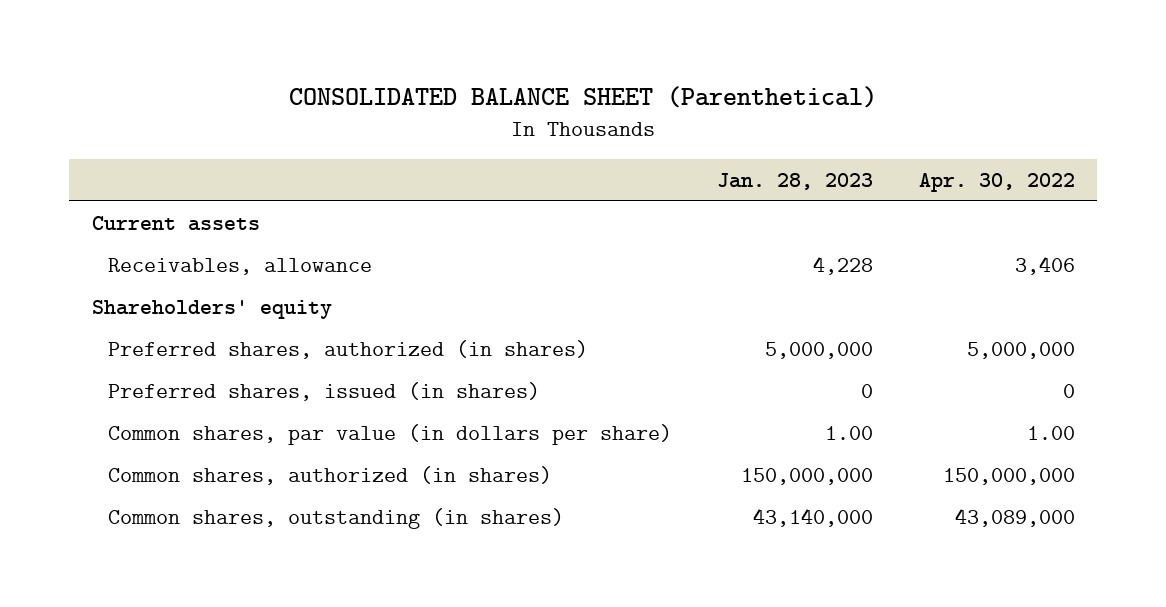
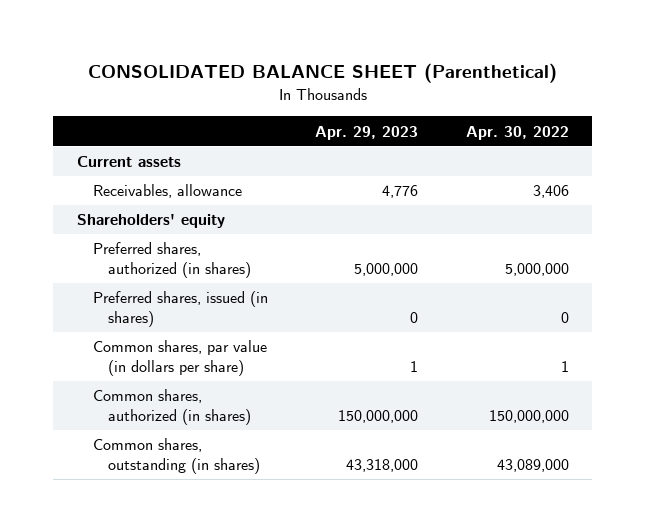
[717,172,874,190] Jan. 28, 2023 -> none
none -> [315,125,419,140] Apr. 29, 2023
[1026,426,1075,441] 1.00 -> [560,360,569,372] 1

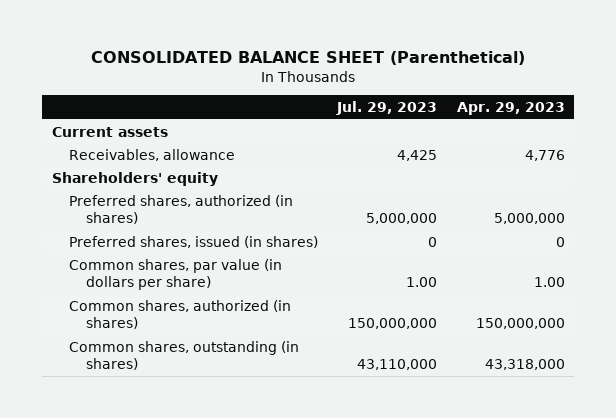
[465,125,569,140] Apr. 30, 2022 -> none
none -> [336,100,438,115] Jul. 29, 2023
[410,360,419,372] 1 -> [533,277,565,288] 1.00

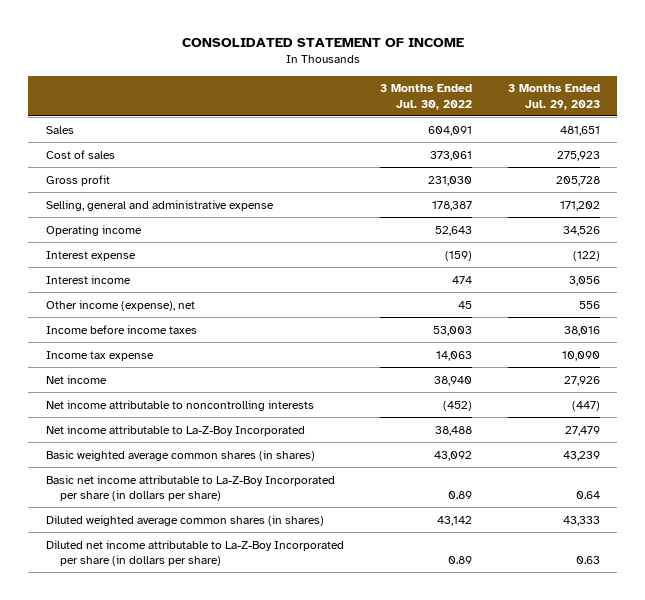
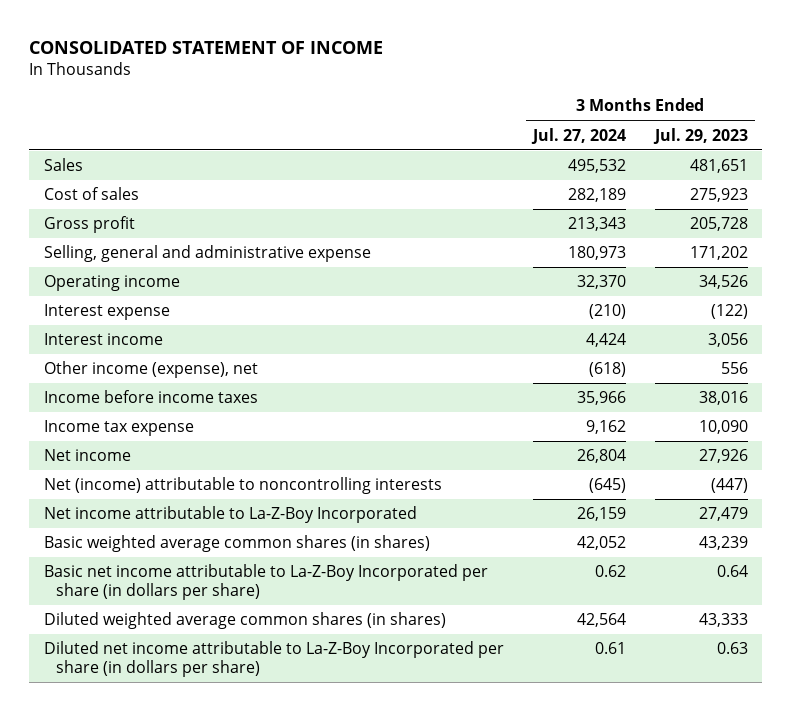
[379,84,472,110] 3 Months Ended Jul. 30, 2022 -> none
none -> [530,127,626,144] Jul. 27, 2024
[45,399,314,411] Net income attributable to noncontrolling interests -> [43,477,442,495] Net (income) attributable to noncontrolling interests

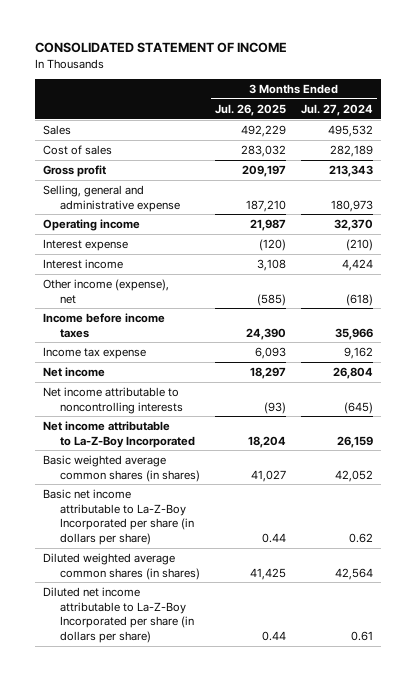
[652,127,748,144] Jul. 29, 2023 -> none
none -> [214,103,286,116] Jul. 26, 2025
[43,477,442,495] Net (income) attributable to noncontrolling interests -> [42,386,183,414] Net income attributable to noncontrolling interests

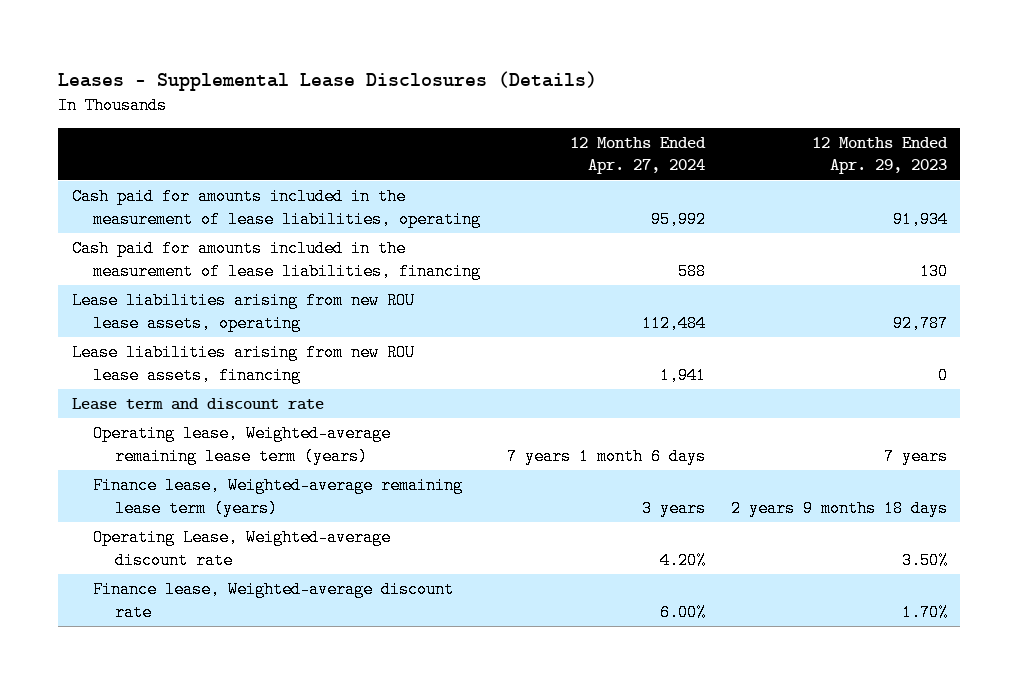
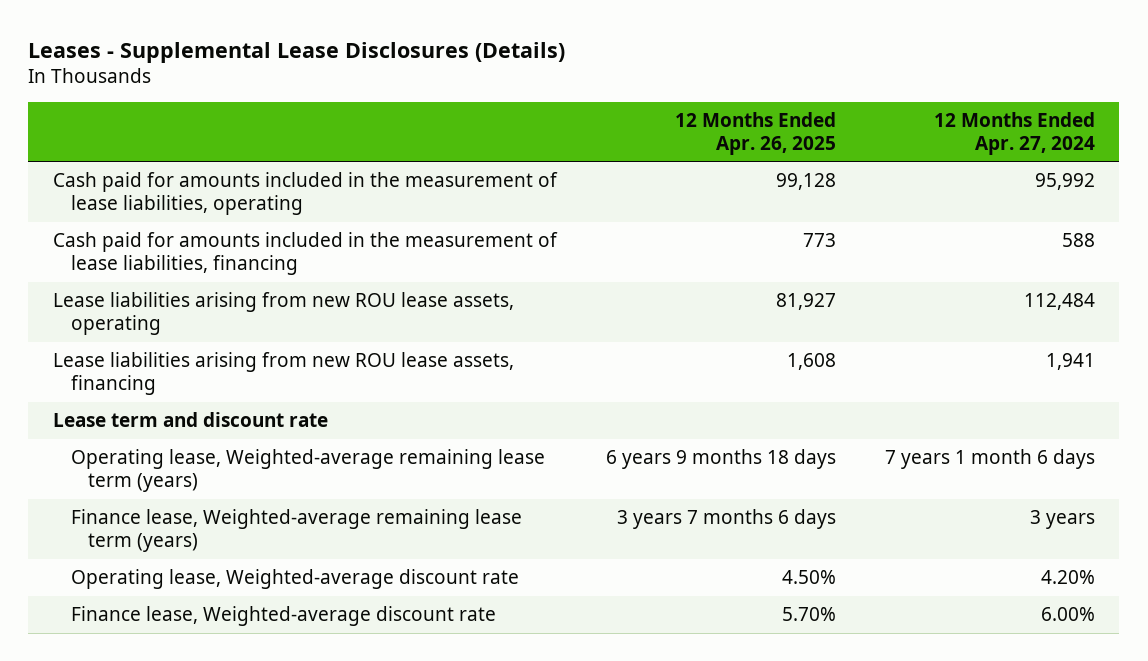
[812,136,949,175] 12 Months Ended Apr. 29, 2023 -> none
none -> [674,112,836,155] 12 Months Ended Apr. 26, 2025
[93,528,392,569] Operating Lease, Weighted-average discount rate -> [70,569,519,590] Operating lease, Weighted-average discount rate

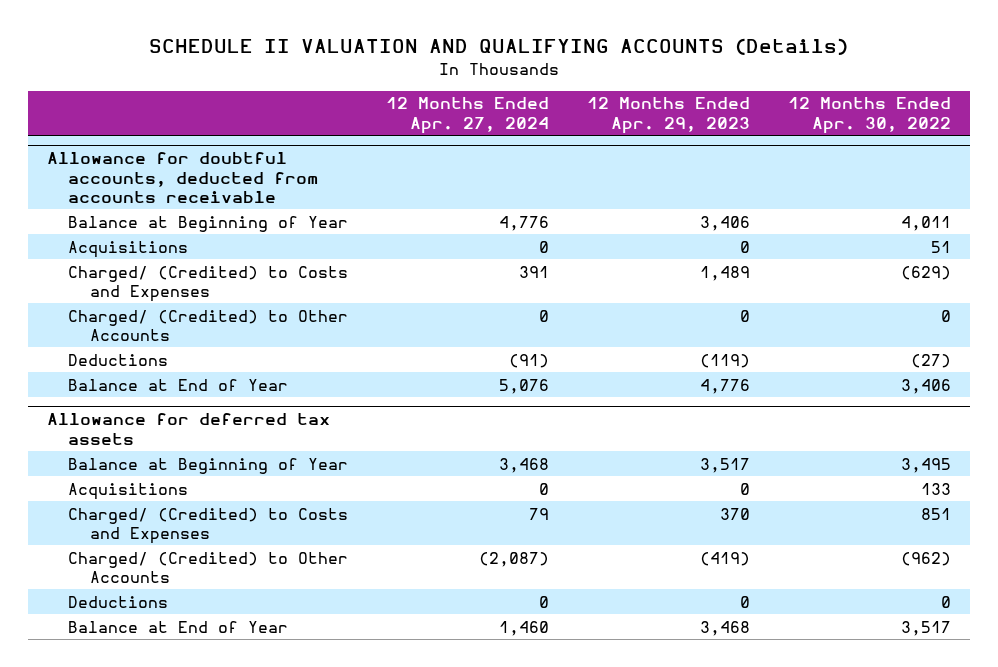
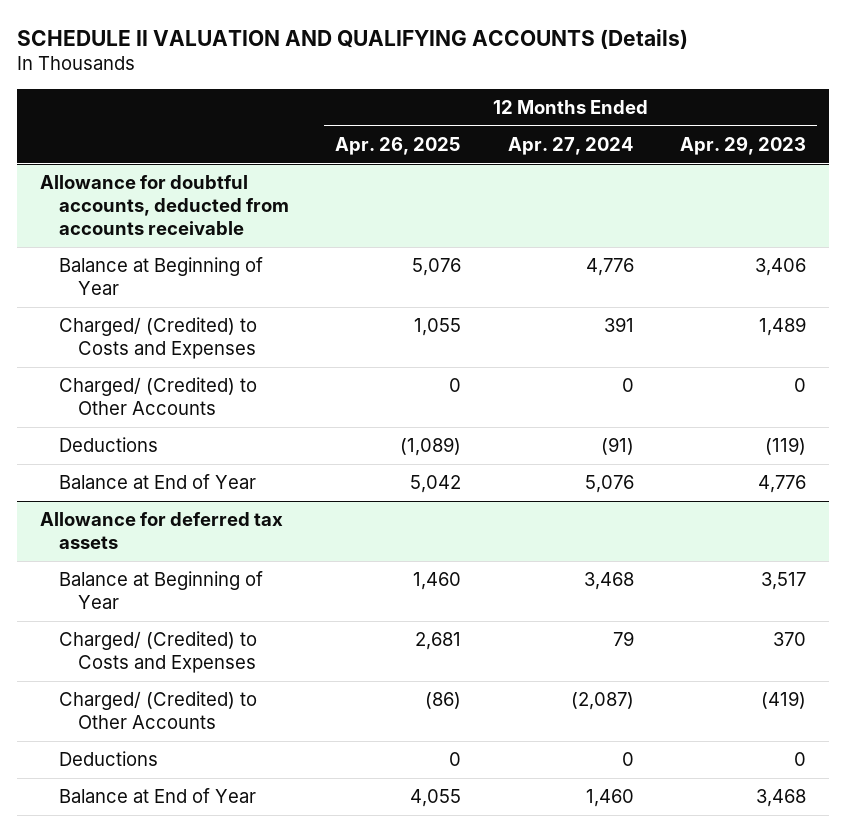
[787,97,951,134] 12 Months Ended Apr. 30, 2022 -> none
none -> [335,136,462,155] Apr. 26, 2025
[68,240,189,258] Acquisitions -> none
[68,482,189,500] Acquisitions -> none

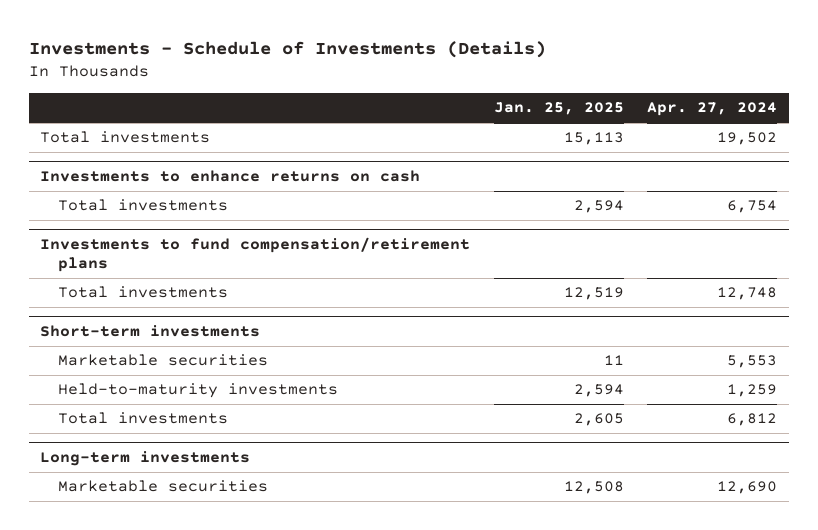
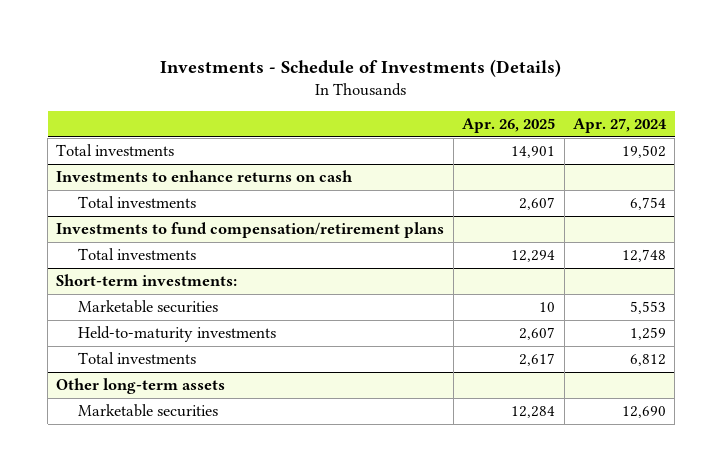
[493,102,624,116] Jan. 25, 2025 -> none
none -> [462,118,556,134] Apr. 26, 2025
[40,325,261,338] Short-term investments -> [56,274,238,287] Short-term investments:
[40,451,251,467] Long-term investments -> [56,378,226,395] Other long-term assets

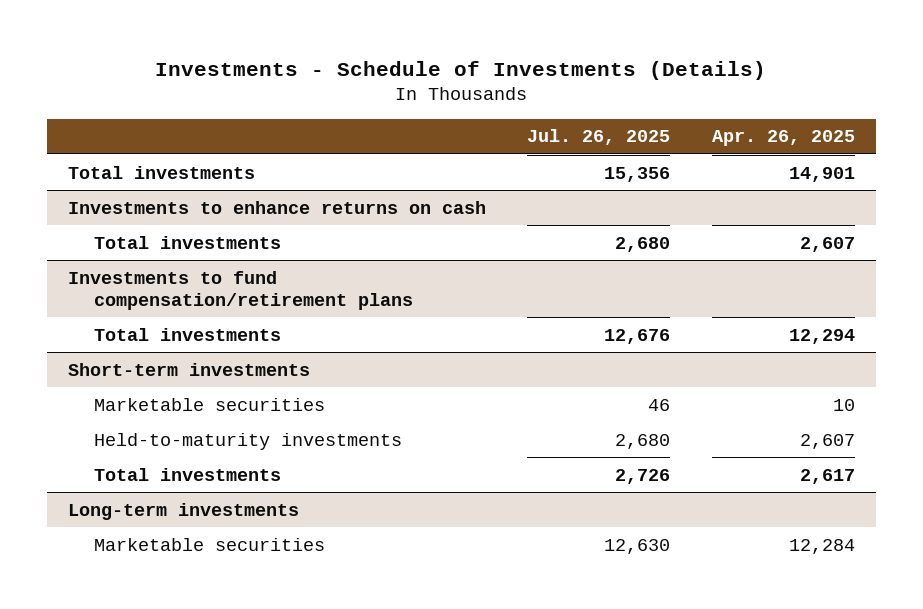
[572,118,667,134] Apr. 27, 2024 -> none
none -> [527,129,671,146] Jul. 26, 2025
[56,274,238,287] Short-term investments: -> [67,362,310,376] Short-term investments
[56,378,226,395] Other long-term assets -> [67,502,299,520] Long-term investments

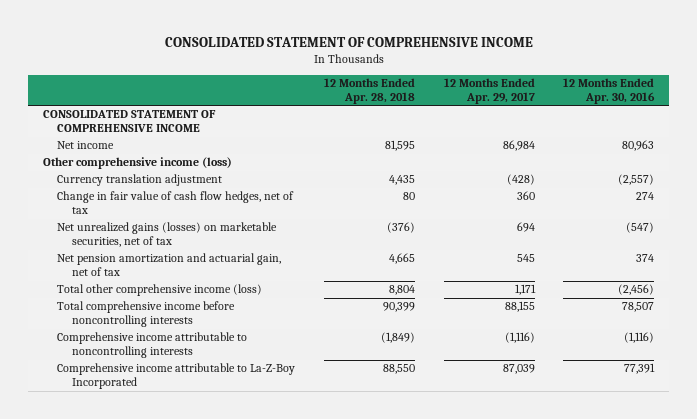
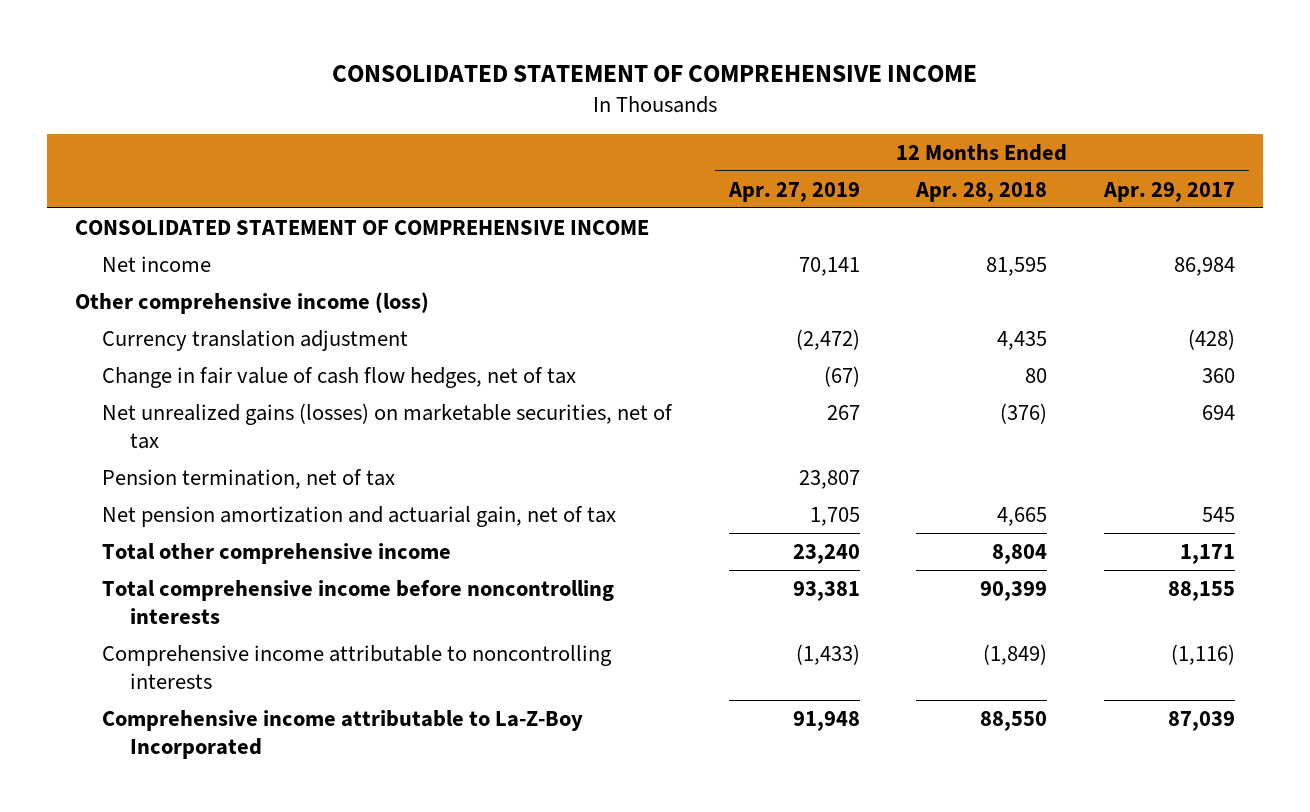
[563,78,656,104] 12 Months Ended Apr. 30, 2016 -> none
none -> [727,181,860,202] Apr. 27, 2019
none -> [102,468,396,489] Pension termination, net of tax
[57,284,263,297] Total other comprehensive income (loss) -> [102,542,452,564] Total other comprehensive income

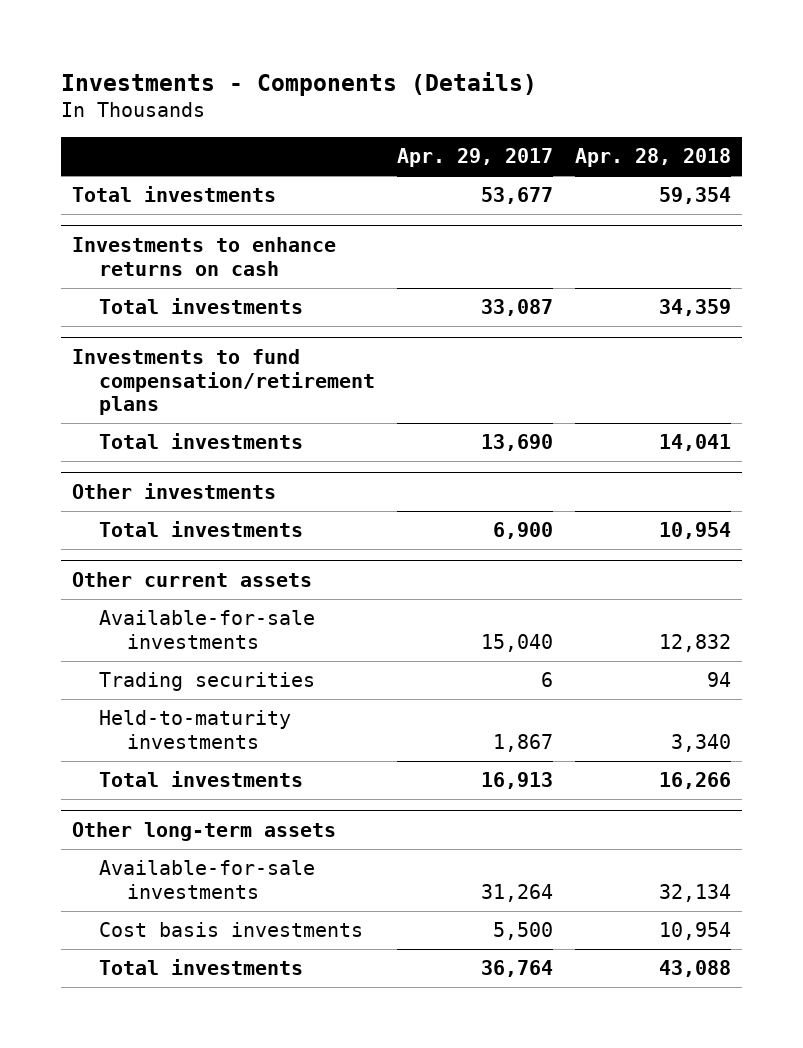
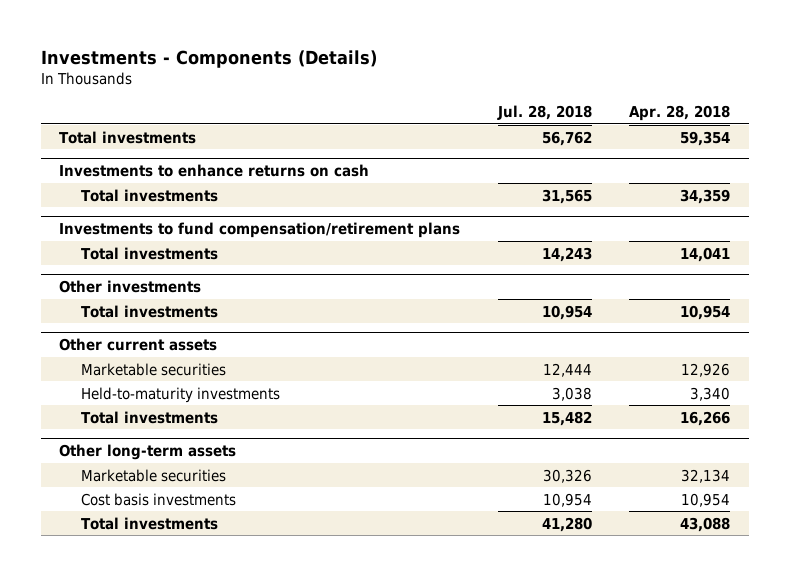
[397,147,554,167] Apr. 29, 2017 -> none
none -> [496,105,592,121] Jul. 28, 2018
[99,610,316,649] Available-for-sale investments -> none
[99,672,316,692] Trading securities -> none
none -> [81,362,227,376] Marketable securities
[99,860,316,899] Available-for-sale investments -> [81,468,227,482] Marketable securities

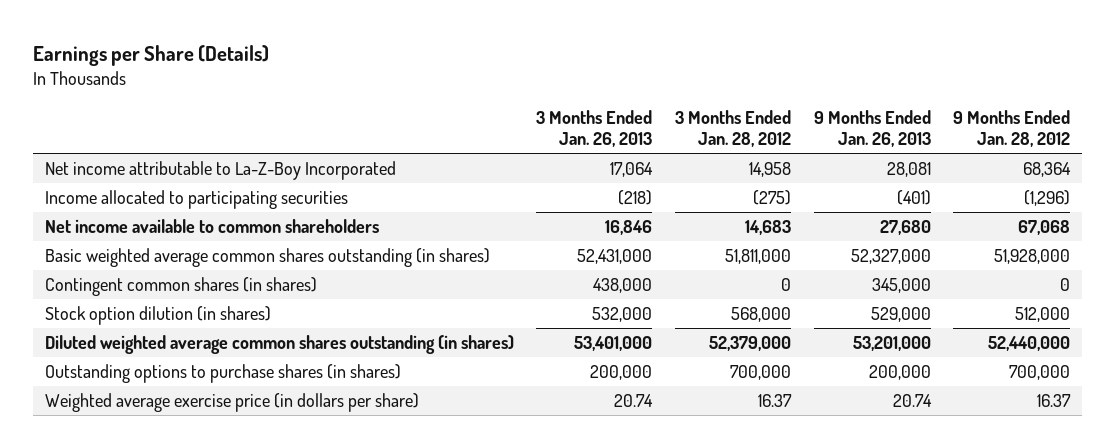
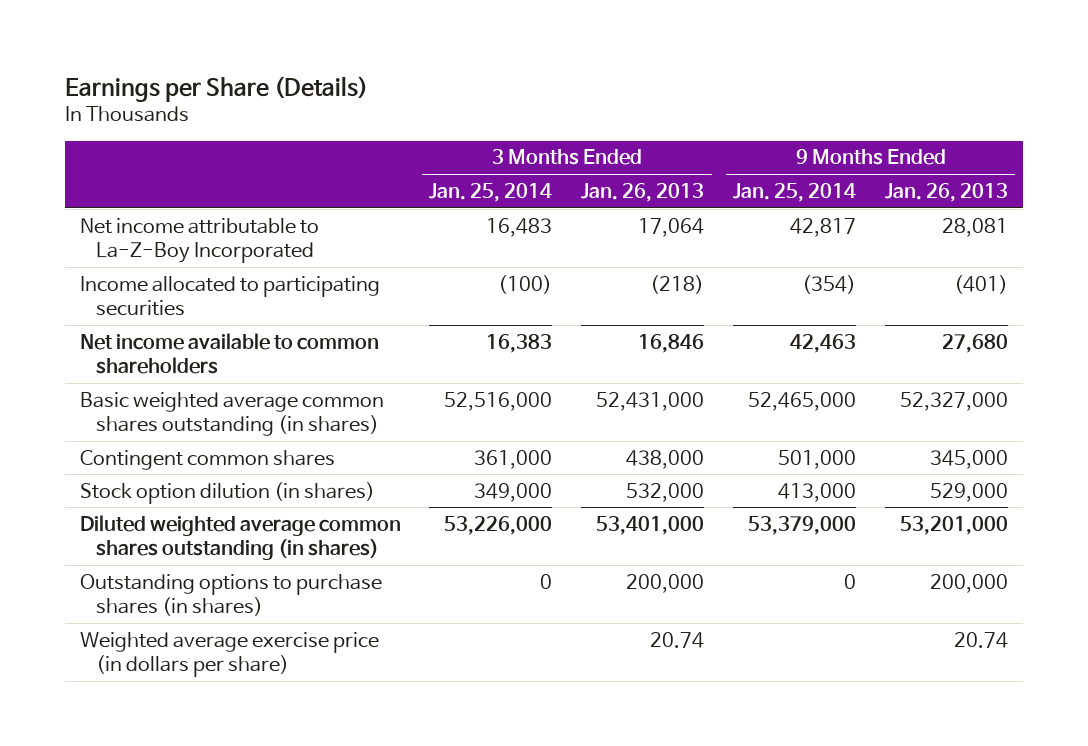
[675,109,792,148] 3 Months Ended Jan. 28, 2012 -> none
[953,109,1071,148] 9 Months Ended Jan. 28, 2012 -> none
none -> [429,182,553,202] Jan. 25, 2014
none -> [733,182,857,202] Jan. 25, 2014
[44,277,317,297] Contingent common shares (in shares) -> [79,449,335,470] Contingent common shares

